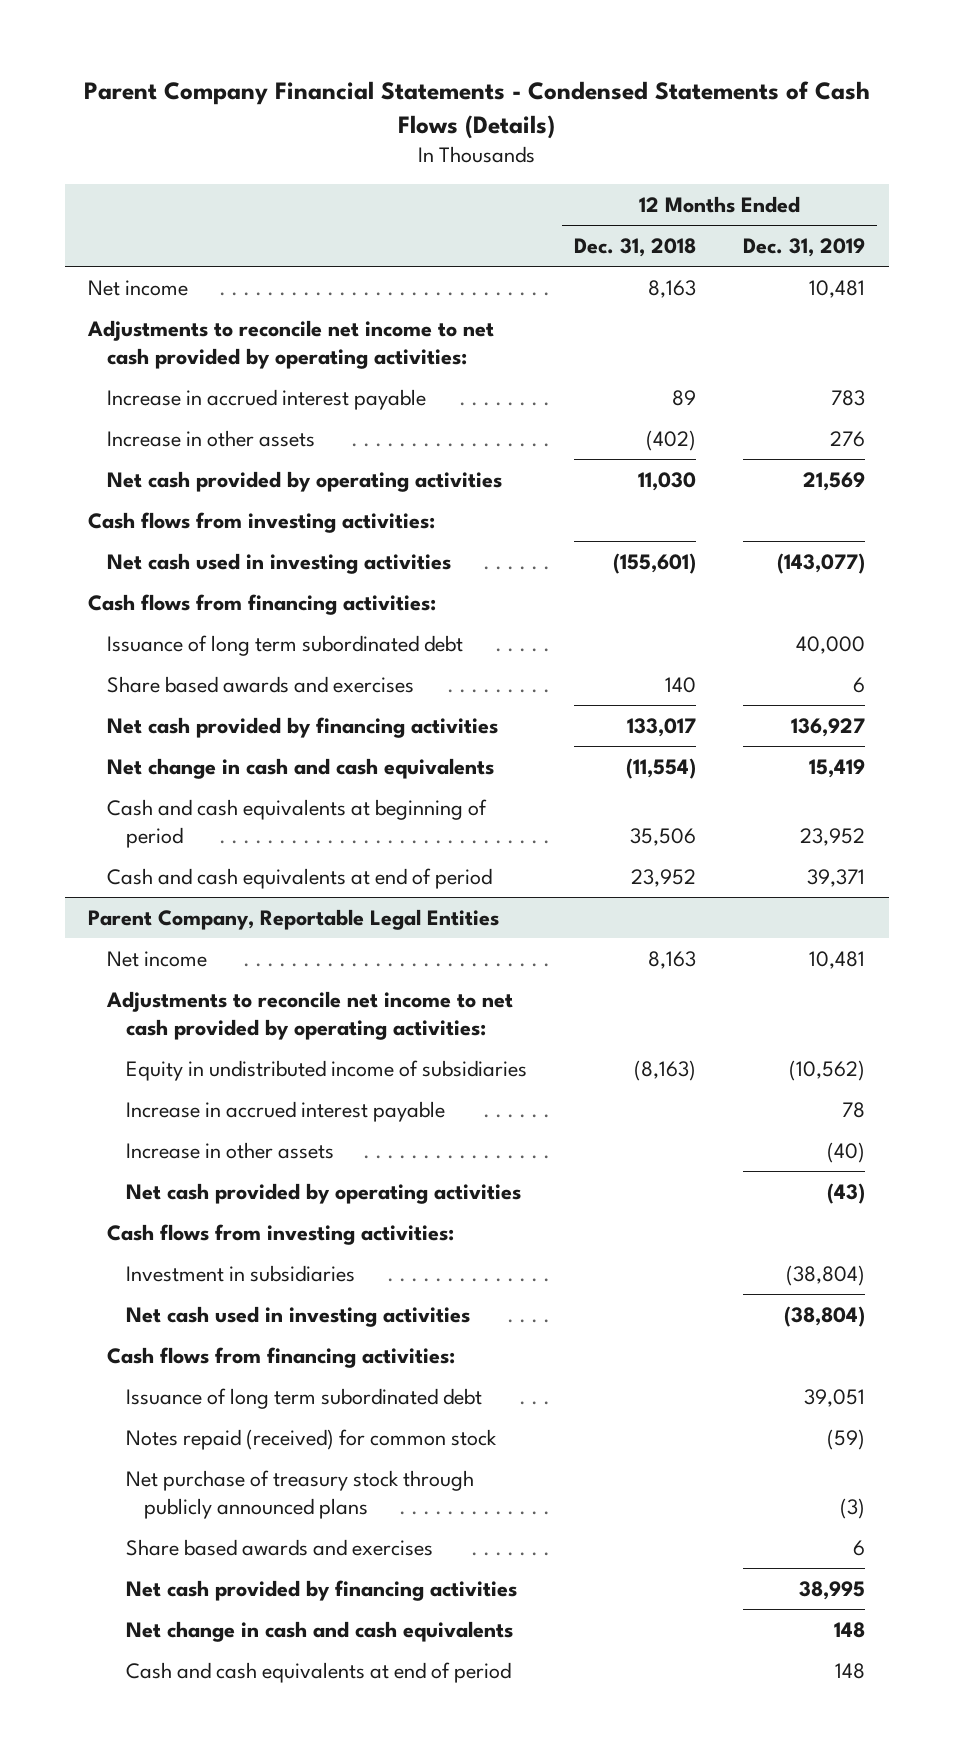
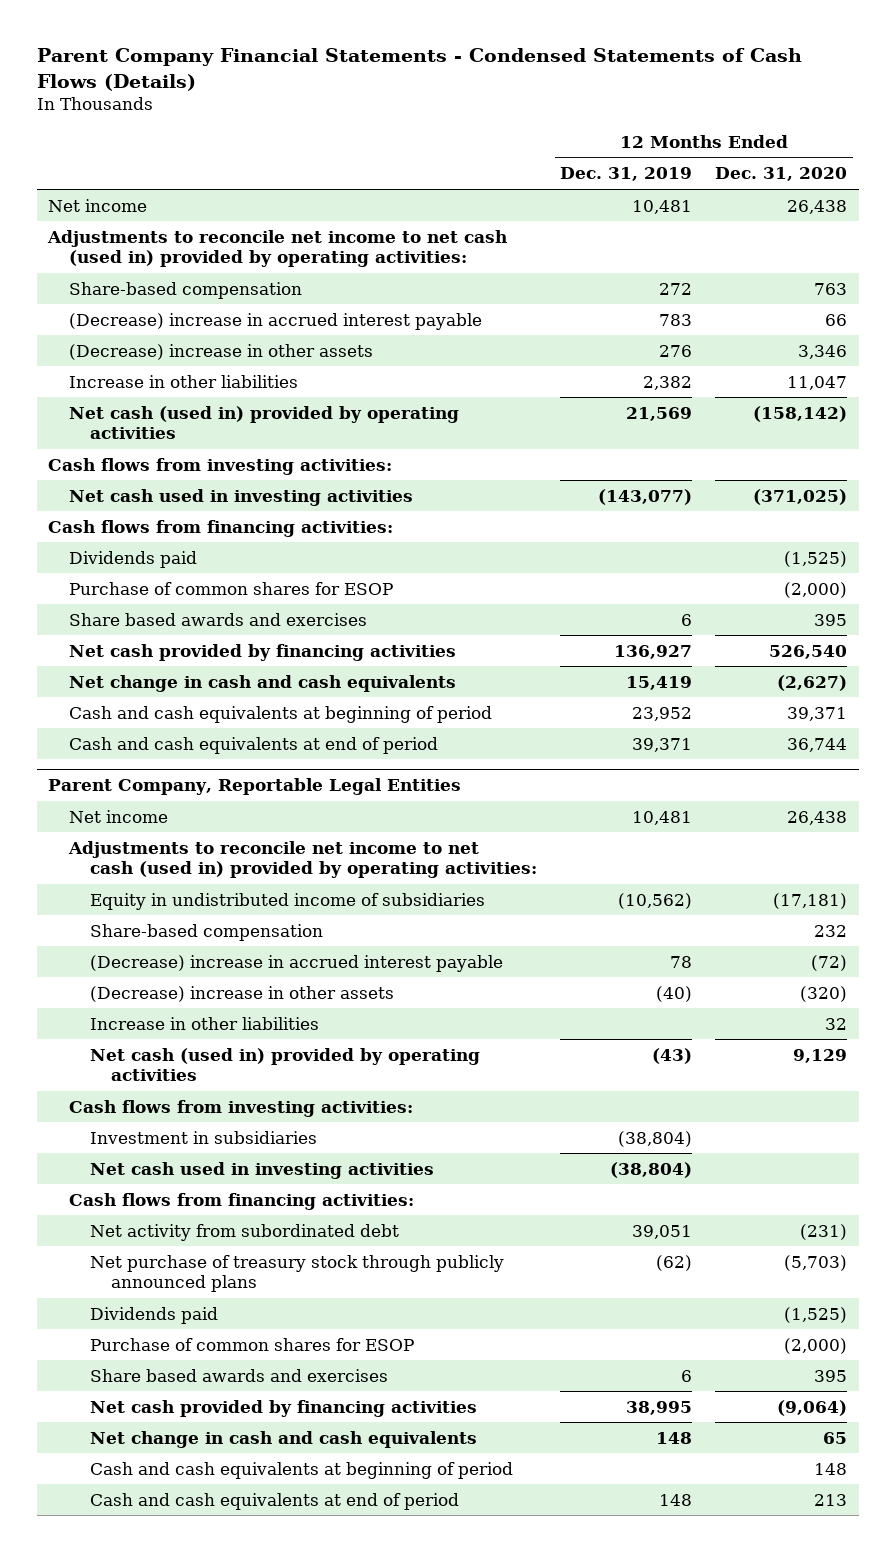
[574,237,697,257] Dec. 31, 2018 -> none
none -> [715,167,848,182] Dec. 31, 2020
[87,319,495,369] Adjustments to reconcile net income to net cash provided by operating activities: -> [47,229,508,268] Adjustments to reconcile net income to net cash (used in) provided by operating activities:
none -> [69,281,303,299] Share-based compensation
[106,388,426,410] Increase in accrued interest payable -> [69,312,483,330] (Decrease) increase in accrued interest payable
[106,429,315,447] Increase in other assets -> [69,343,374,360] (Decrease) increase in other assets
none -> [69,374,299,388] Increase in other liabilities
[106,470,502,492] Net cash provided by operating activities -> [69,405,460,440] Net cash (used in) provided by operating activities
[106,634,463,656] Issuance of long term subordinated debt -> none
none -> [69,550,198,568] Dividends paid
none -> [69,581,394,595] Purchase of common shares for ESOP
[105,990,513,1040] Adjustments to reconcile net income to net cash provided by operating activities: -> [68,840,538,879] Adjustments to reconcile net income to net cash (used in) provided by operating activities:
none -> [90,923,324,941] Share-based compensation
[125,1100,445,1122] Increase in accrued interest payable -> [90,954,504,972] (Decrease) increase in accrued interest payable
[125,1141,334,1159] Increase in other assets -> [90,985,395,1002] (Decrease) increase in other assets
none -> [90,1016,320,1030] Increase in other liabilities
[125,1182,521,1204] Net cash provided by operating activities -> [90,1047,481,1082] Net cash (used in) provided by operating activities
[125,1428,497,1450] Notes repaid (received) for common stock -> none
[125,1387,482,1409] Issuance of long term subordinated debt -> [90,1223,400,1241] Net activity from subordinated debt
[840,1497,866,1519] (3) -> [656,1254,693,1271] (62)
none -> [90,1306,219,1324] Dividends paid
none -> [90,1337,415,1351] Purchase of common shares for ESOP
none -> [90,1461,514,1479] Cash and cash equivalents at beginning of period

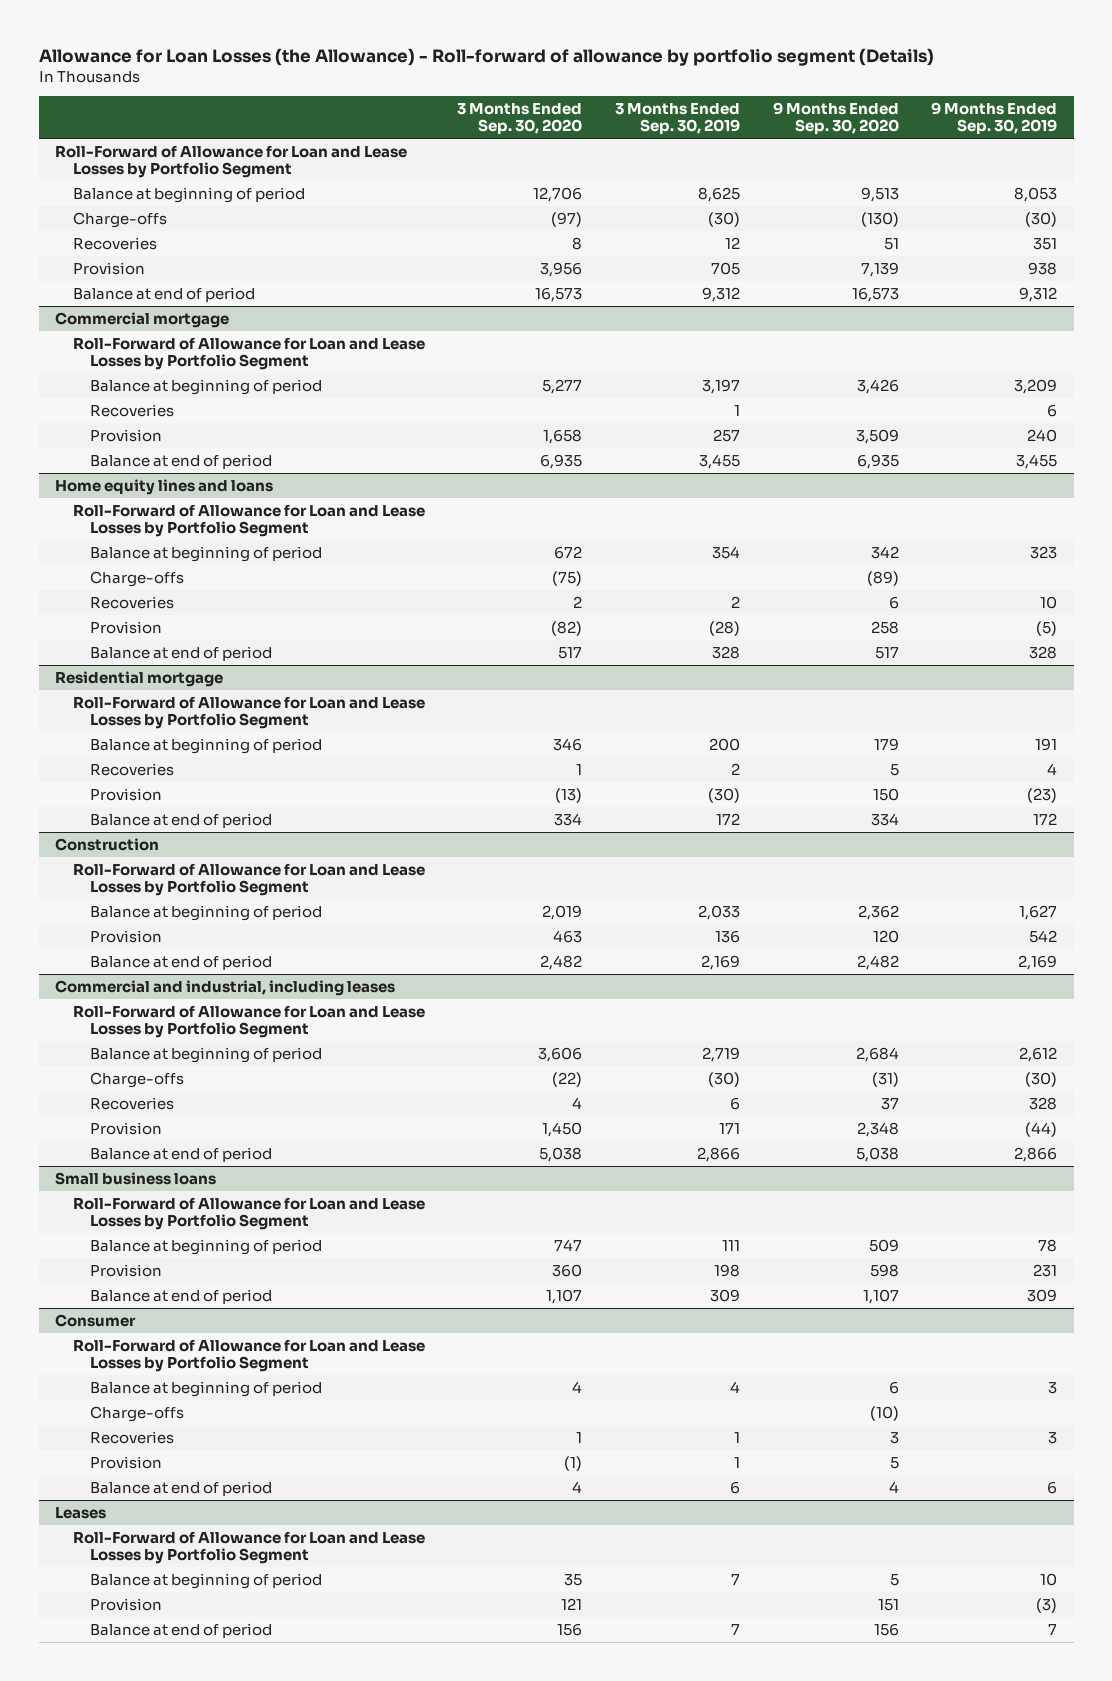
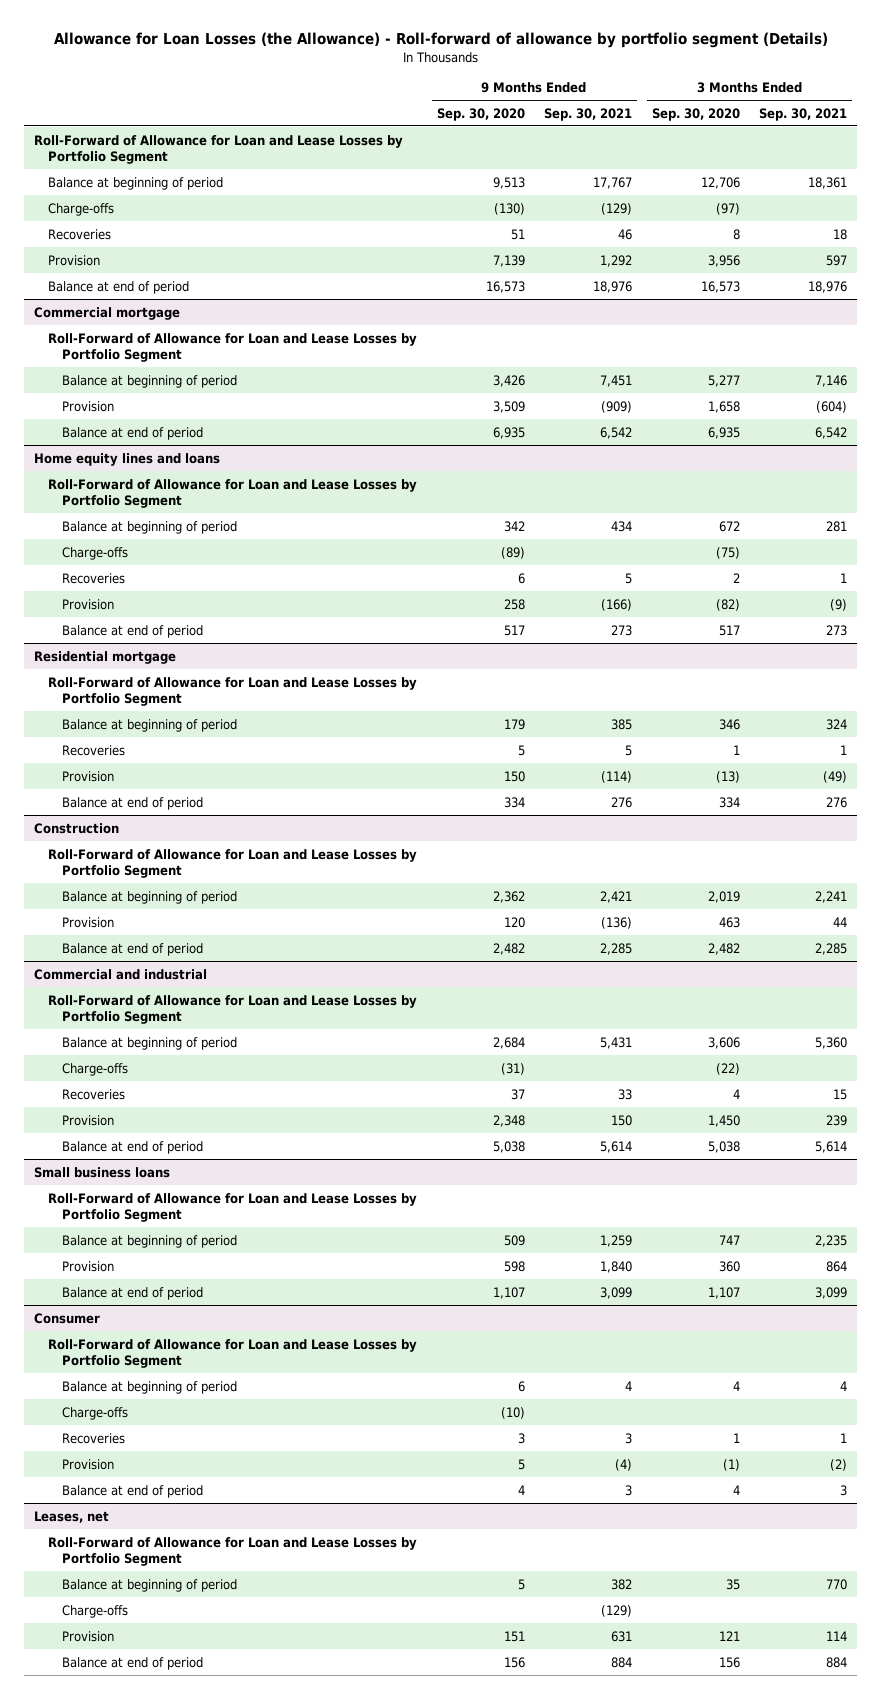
[614,103,740,135] 3 Months Ended Sep. 30, 2019 -> none
[931,102,1058,135] 9 Months Ended Sep. 30, 2019 -> none
none -> [544,107,633,121] Sep. 30, 2021
none -> [759,107,848,121] Sep. 30, 2021
[90,403,175,417] Recoveries -> none
[54,979,395,996] Commercial and industrial, including leases -> [33,968,207,980] Commercial and industrial
[54,1506,106,1519] Leases -> [33,1510,109,1523] Leases, net
none -> [62,1604,129,1618] Charge-offs

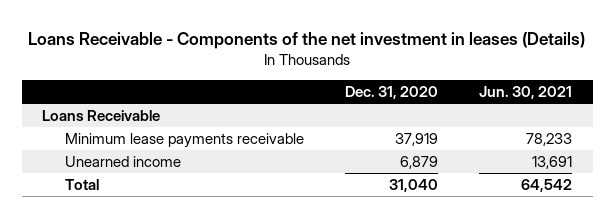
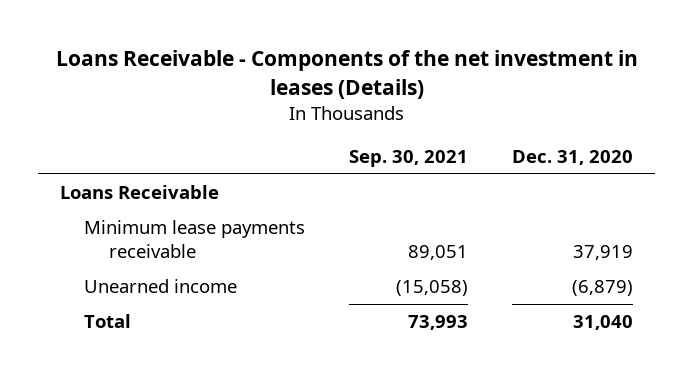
[479,85,573,99] Jun. 30, 2021 -> none
none -> [349,149,469,167] Sep. 30, 2021
[400,156,439,170] 6,879 -> [572,280,634,297] (6,879)

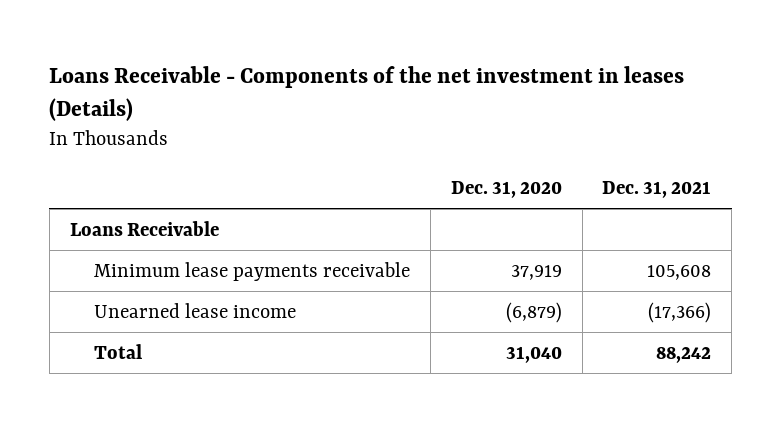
[349,149,469,167] Sep. 30, 2021 -> none
none -> [602,180,712,198] Dec. 31, 2021
[84,279,238,294] Unearned income -> [94,302,297,318] Unearned lease income

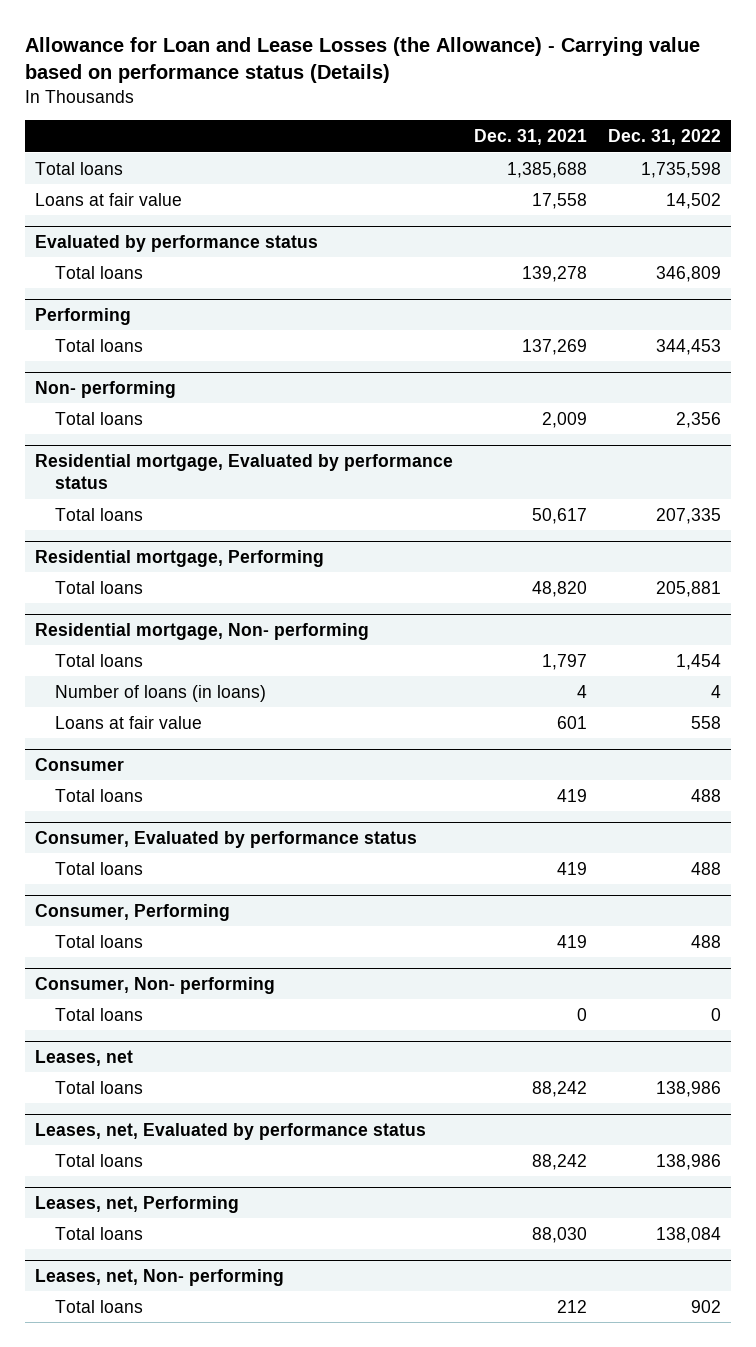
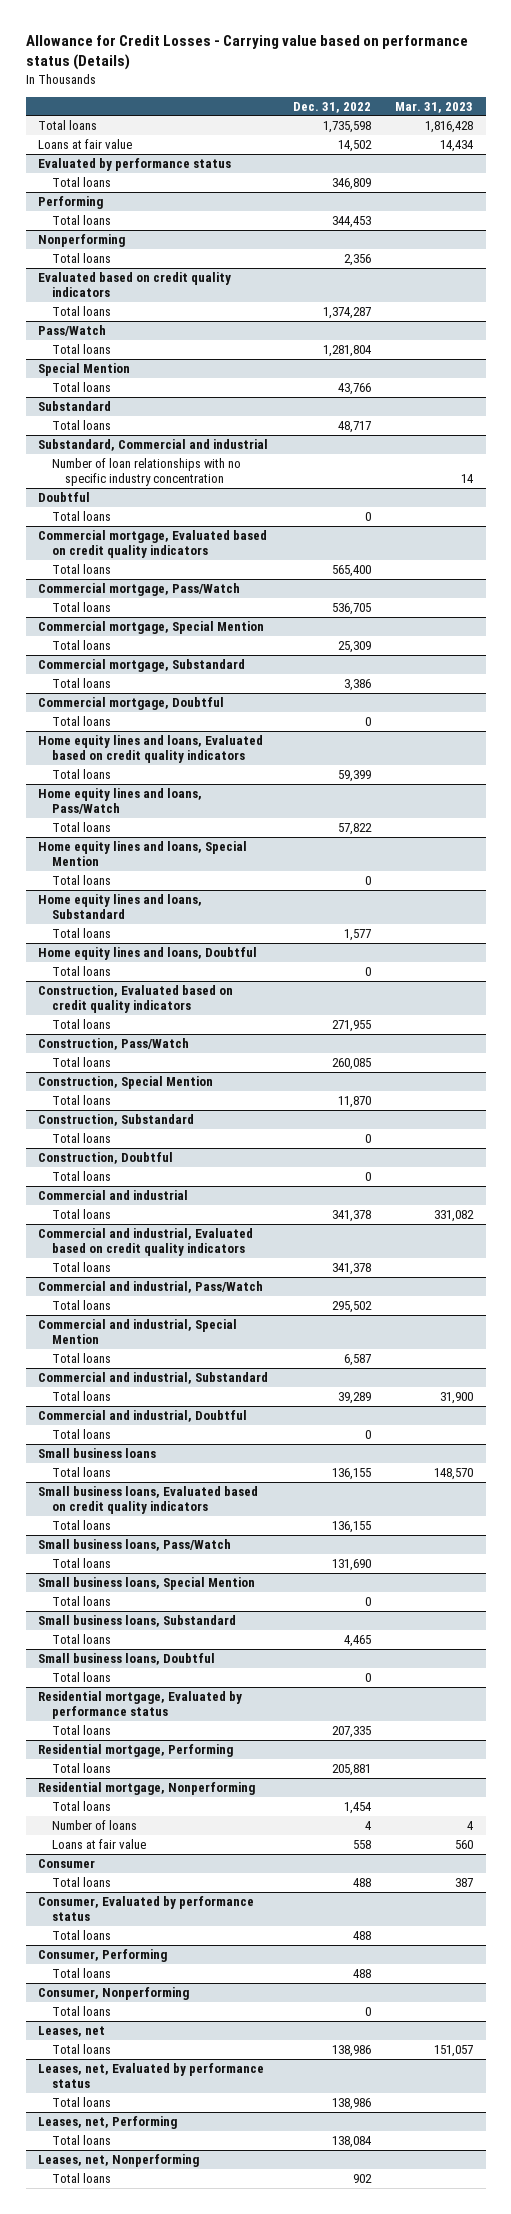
[25,37,701,84] Allowance for Loan and Lease Losses (the Allowance) - Carrying value based on performance status (Details) -> [25,34,468,71] Allowance for Credit Losses - Carrying value based on performance status (Details)
[474,128,588,145] Dec. 31, 2021 -> none
none -> [395,101,474,113] Mar. 31, 2023
[35,380,177,398] Non- performing -> [38,234,126,248] Nonperforming
none -> [38,272,232,297] Evaluated based on credit quality indicators
none -> [51,306,111,317] Total loans
none -> [38,325,107,337] Pass/Watch
none -> [51,344,111,355] Total loans
none -> [38,363,131,377] Special Mention
none -> [51,382,111,393] Total loans
none -> [38,401,112,412] Substandard
none -> [51,420,111,431] Total loans
none -> [38,439,269,452] Substandard, Commercial and industrial
none -> [51,458,241,486] Number of loan relationships with no specific industry concentration
none -> [38,492,91,503] Doubtful
none -> [51,511,111,522] Total loans
none -> [38,530,268,558] Commercial mortgage, Evaluated based on credit quality indicators
none -> [51,564,111,575] Total loans
none -> [38,583,241,597] Commercial mortgage, Pass/Watch
none -> [51,602,111,613] Total loans
none -> [38,621,265,635] Commercial mortgage, Special Mention
none -> [51,640,111,651] Total loans
none -> [38,659,246,673] Commercial mortgage, Substandard
none -> [51,678,111,689] Total loans
none -> [38,697,225,711] Commercial mortgage, Doubtful
none -> [51,716,111,727] Total loans
none -> [38,735,264,763] Home equity lines and loans, Evaluated based on credit quality indicators
none -> [51,769,111,780] Total loans
none -> [38,788,203,814] Home equity lines and loans, Pass/Watch
none -> [51,822,111,833] Total loans
none -> [38,841,248,866] Home equity lines and loans, Special Mention
none -> [51,875,111,886] Total loans
none -> [38,894,203,919] Home equity lines and loans, Substandard
none -> [51,928,111,939] Total loans
none -> [38,947,258,961] Home equity lines and loans, Doubtful
none -> [51,966,111,977] Total loans
none -> [38,985,234,1013] Construction, Evaluated based on credit quality indicators
none -> [51,1019,111,1030] Total loans
none -> [38,1038,190,1051] Construction, Pass/Watch
none -> [51,1057,111,1068] Total loans
none -> [38,1076,214,1090] Construction, Special Mention
none -> [51,1095,111,1106] Total loans
none -> [38,1114,195,1127] Construction, Substandard
none -> [51,1133,111,1144] Total loans
none -> [38,1152,174,1165] Construction, Doubtful
none -> [51,1171,111,1182] Total loans
none -> [38,1190,189,1201] Commercial and industrial
none -> [51,1209,111,1220] Total loans
none -> [38,1228,254,1256] Commercial and industrial, Evaluated based on credit quality indicators
none -> [51,1262,111,1273] Total loans
none -> [38,1281,264,1294] Commercial and industrial, Pass/Watch
none -> [51,1300,111,1311] Total loans
none -> [38,1319,238,1344] Commercial and industrial, Special Mention
none -> [51,1353,111,1364] Total loans
none -> [38,1372,269,1385] Commercial and industrial, Substandard
none -> [51,1391,111,1402] Total loans
none -> [38,1410,248,1423] Commercial and industrial, Doubtful
none -> [51,1429,111,1440] Total loans
none -> [38,1448,157,1459] Small business loans
none -> [51,1467,111,1478] Total loans
none -> [38,1486,259,1514] Small business loans, Evaluated based on credit quality indicators
none -> [51,1520,111,1531] Total loans
none -> [38,1539,232,1552] Small business loans, Pass/Watch
none -> [51,1558,111,1569] Total loans
none -> [38,1577,256,1591] Small business loans, Special Mention
none -> [51,1596,111,1607] Total loans
none -> [38,1615,237,1628] Small business loans, Substandard
none -> [51,1634,111,1645] Total loans
none -> [38,1653,216,1666] Small business loans, Doubtful
none -> [51,1672,111,1683] Total loans
[35,622,370,640] Residential mortgage, Non- performing -> none
none -> [38,1782,256,1796] Residential mortgage, Nonperforming
[54,684,266,702] Number of loans (in loans) -> [51,1820,137,1831] Number of loans
[35,976,276,994] Consumer, Non- performing -> none
none -> [38,1987,190,2001] Consumer, Nonperforming
[35,1268,285,1286] Leases, net, Non- performing -> none
none -> [38,2154,200,2168] Leases, net, Nonperforming

